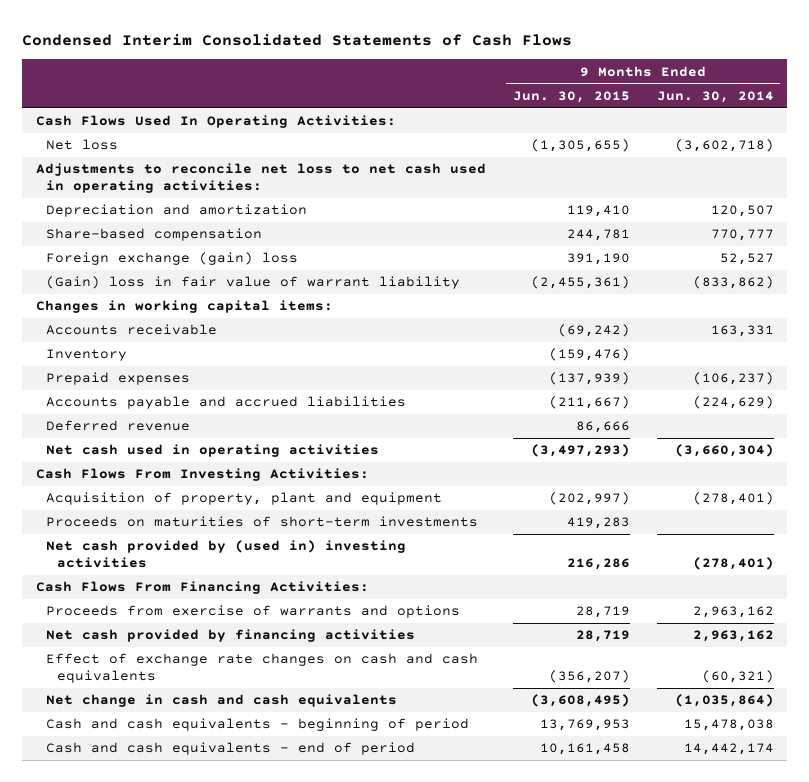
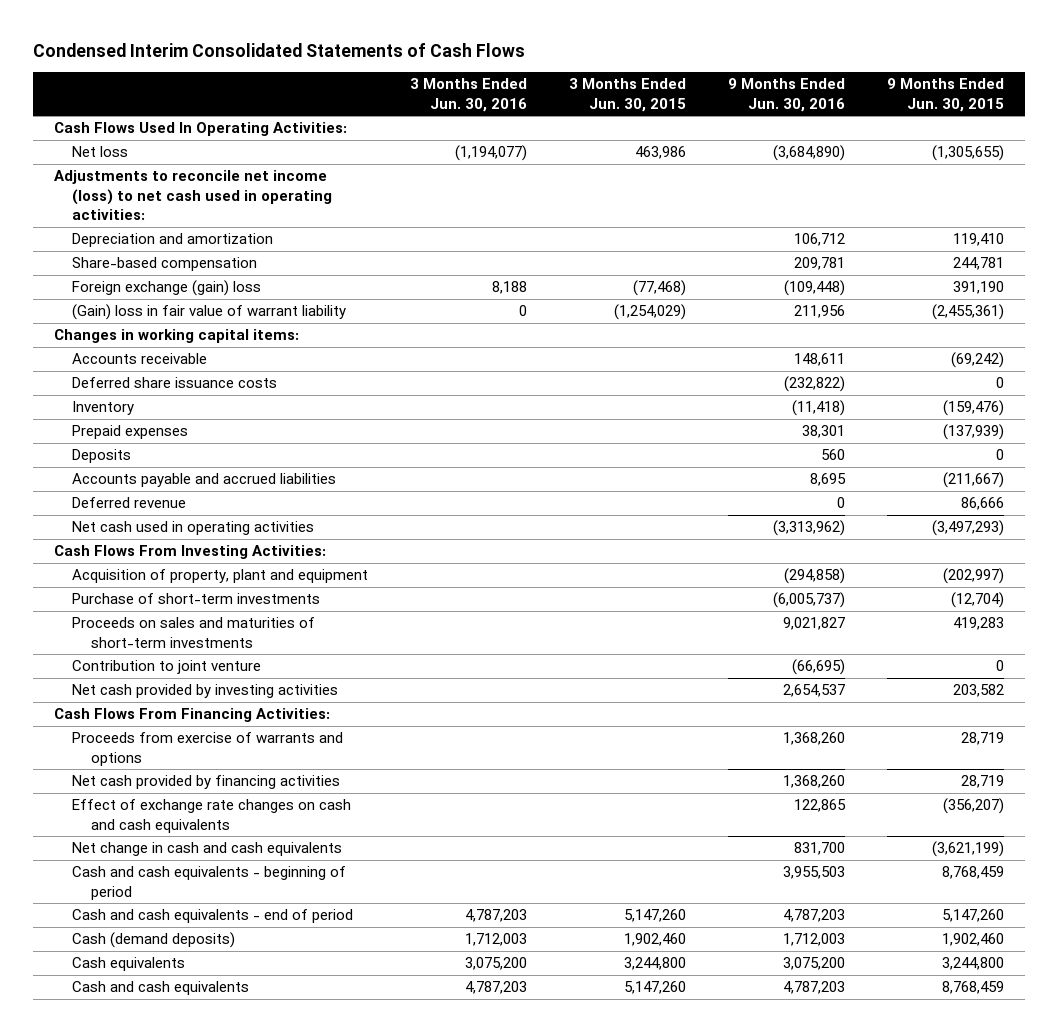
[656,90,774,103] Jun. 30, 2014 -> none
none -> [410,77,528,112] 3 Months Ended Jun. 30, 2016
none -> [569,77,687,112] 3 Months Ended Jun. 30, 2015
none -> [727,77,845,112] 9 Months Ended Jun. 30, 2016
[35,163,486,194] Adjustments to reconcile net loss to net cash used in operating activities: -> [54,170,333,221] Adjustments to reconcile net income (loss) to net cash used in operating activities:
none -> [72,377,278,389] Deferred share issuance costs
none -> [72,449,132,464] Deposits
none -> [72,593,321,605] Purchase of short-term investments
[46,516,479,528] Proceeds on maturities of short-term investments -> [72,617,316,648] Proceeds on sales and maturities of short-term investments
none -> [72,660,262,675] Contribution to joint venture
[46,540,407,569] Net cash provided by (used in) investing activities -> [72,684,339,699] Net cash provided by investing activities
[566,558,630,571] 216,286 -> [952,684,1004,698] 203,582
[530,694,630,708] (3,608,495) -> [931,841,1004,858] (3,621,199)
[539,719,630,732] 13,769,953 -> [941,866,1004,880] 8,768,459
[539,743,630,756] 10,161,458 -> [941,909,1004,923] 5,147,260
none -> [72,932,236,949] Cash (demand deposits)
none -> [72,957,186,972] Cash equivalents
none -> [72,981,250,996] Cash and cash equivalents

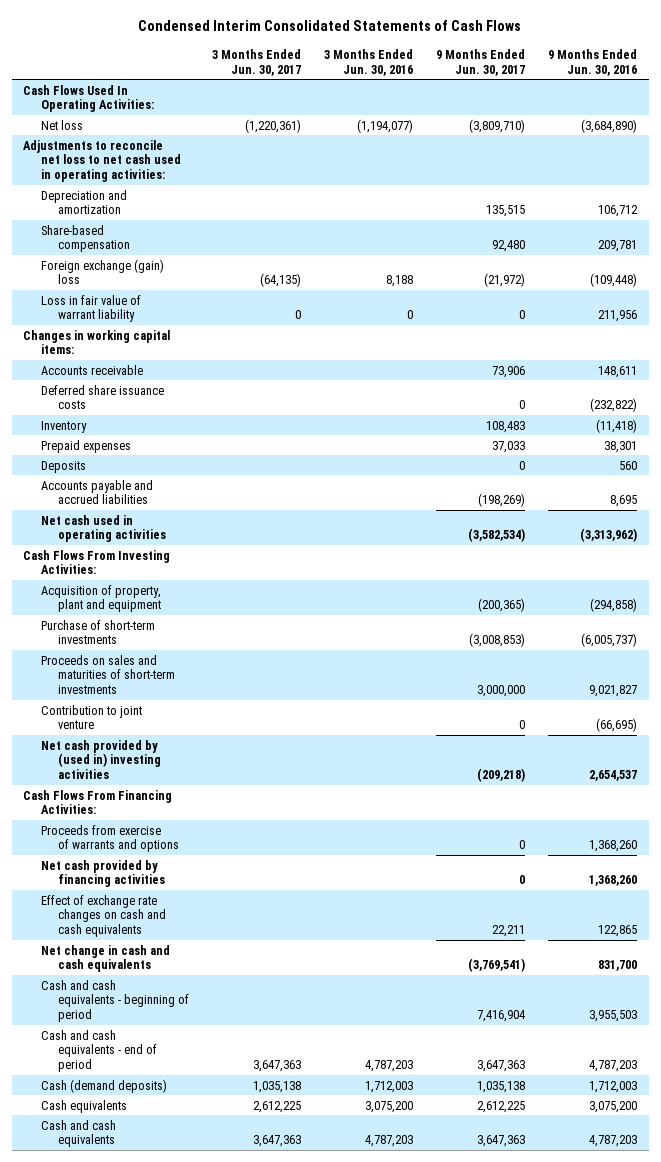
[569,77,687,112] 3 Months Ended Jun. 30, 2015 -> none
[886,77,1004,112] 9 Months Ended Jun. 30, 2015 -> none
none -> [212,48,302,76] 3 Months Ended Jun. 30, 2017
none -> [436,48,526,76] 9 Months Ended Jun. 30, 2017
[54,170,333,221] Adjustments to reconcile net income (loss) to net cash used in operating activities: -> [23,139,181,183] Adjustments to reconcile net loss to net cash used in operating activities:
[72,304,347,321] (Gain) loss in fair value of warrant liability -> [40,294,141,323] Loss in fair value of warrant liability
[72,497,187,509] Deferred revenue -> none
[72,684,339,699] Net cash provided by investing activities -> [40,739,162,780] Net cash provided by (used in) investing activities

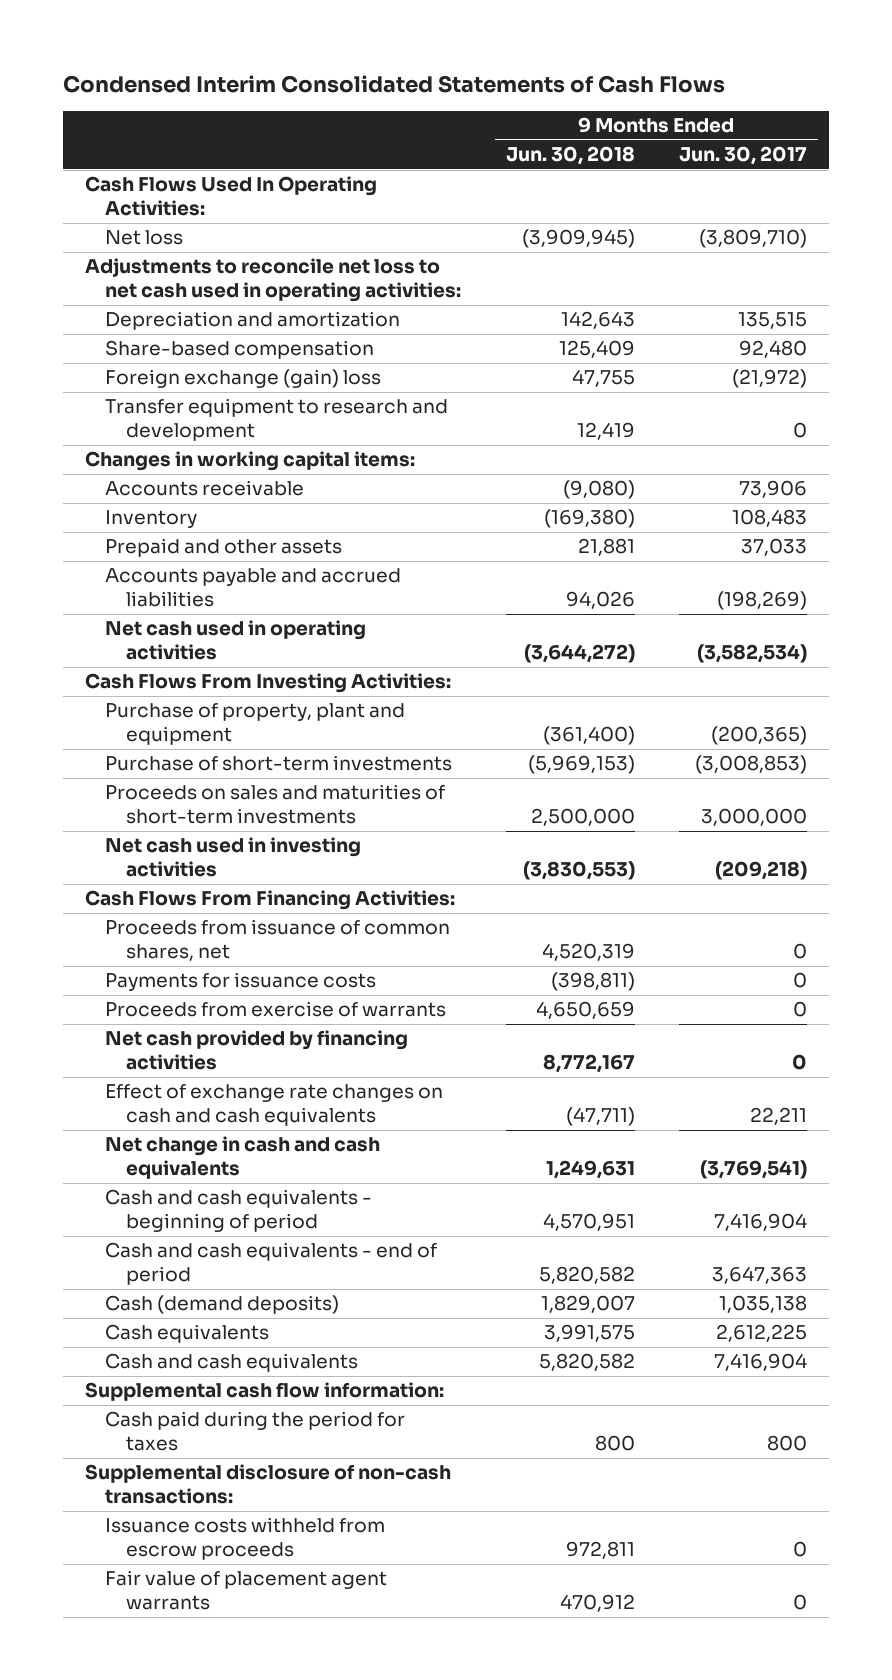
[212,48,302,76] 3 Months Ended Jun. 30, 2017 -> none
[324,48,414,76] 3 Months Ended Jun. 30, 2016 -> none
[548,48,638,76] 9 Months Ended Jun. 30, 2016 -> none
none -> [505,146,635,166] Jun. 30, 2018
[40,294,141,323] Loss in fair value of warrant liability -> none
none -> [105,398,449,442] Transfer equipment to research and development
[40,384,164,410] Deferred share issuance costs -> none
[40,460,86,473] Deposits -> none
[40,439,131,453] Prepaid expenses -> [105,538,343,558] Prepaid and other assets
[40,584,162,613] Acquisition of property, plant and equipment -> [105,703,406,746] Purchase of property, plant and equipment
[40,704,142,730] Contribution to joint venture -> none
[40,739,162,780] Net cash provided by (used in) investing activities -> [105,837,362,878] Net cash used in investing activities
none -> [105,919,451,962] Proceeds from issuance of common shares, net
none -> [105,972,377,992] Payments for issuance costs
[40,824,180,853] Proceeds from exercise of warrants and options -> [105,1001,447,1018] Proceeds from exercise of warrants
[477,1135,526,1148] 3,647,363 -> [714,1353,808,1372] 7,416,904
none -> [84,1382,444,1402] Supplemental cash flow information:
none -> [105,1411,406,1452] Cash paid during the period for taxes
none -> [84,1464,451,1505] Supplemental disclosure of non-cash transactions:
none -> [105,1517,386,1561] Issuance costs withheld from escrow proceeds
none -> [105,1570,388,1611] Fair value of placement agent warrants

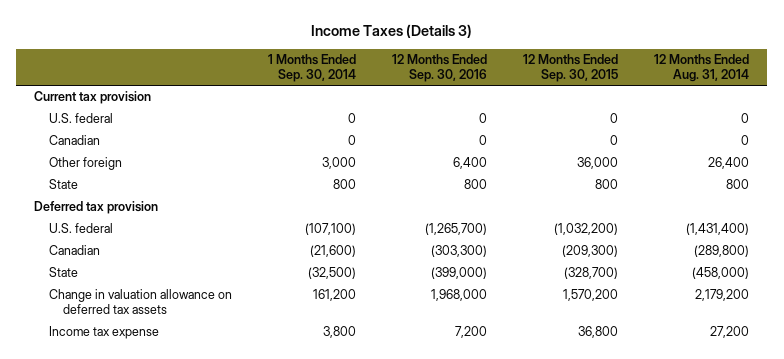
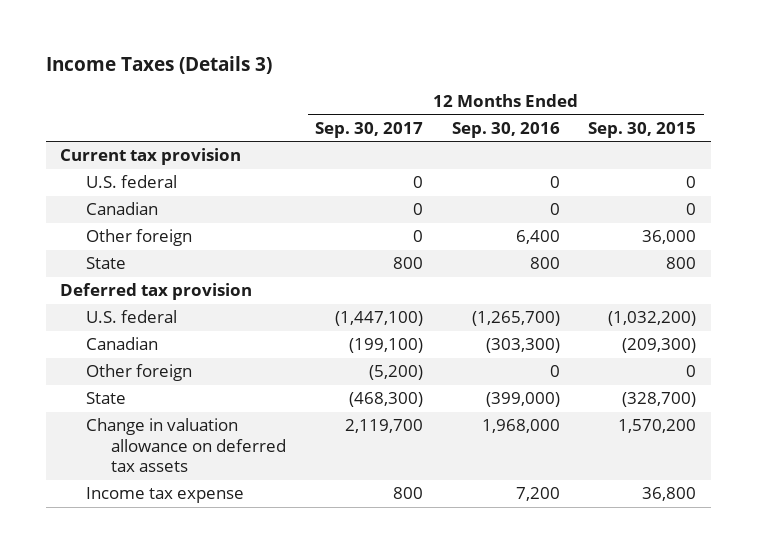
[267,54,356,83] 1 Months Ended Sep. 30, 2014 -> none
[654,54,750,83] 12 Months Ended Aug. 31, 2014 -> none
none -> [315,121,424,138] Sep. 30, 2017
none -> [85,364,192,382] Other foreign

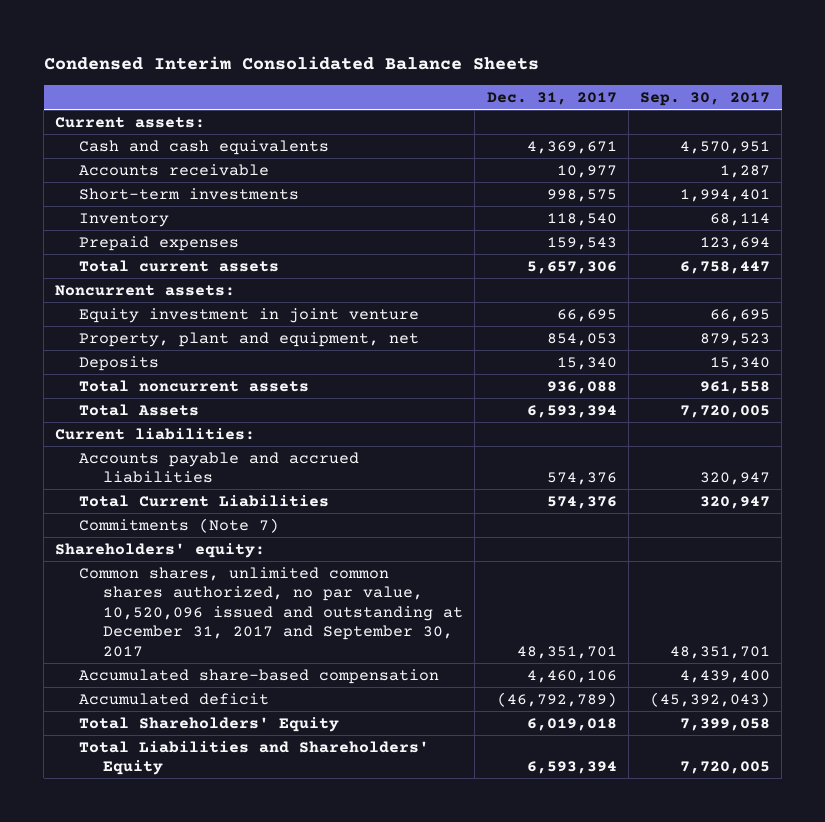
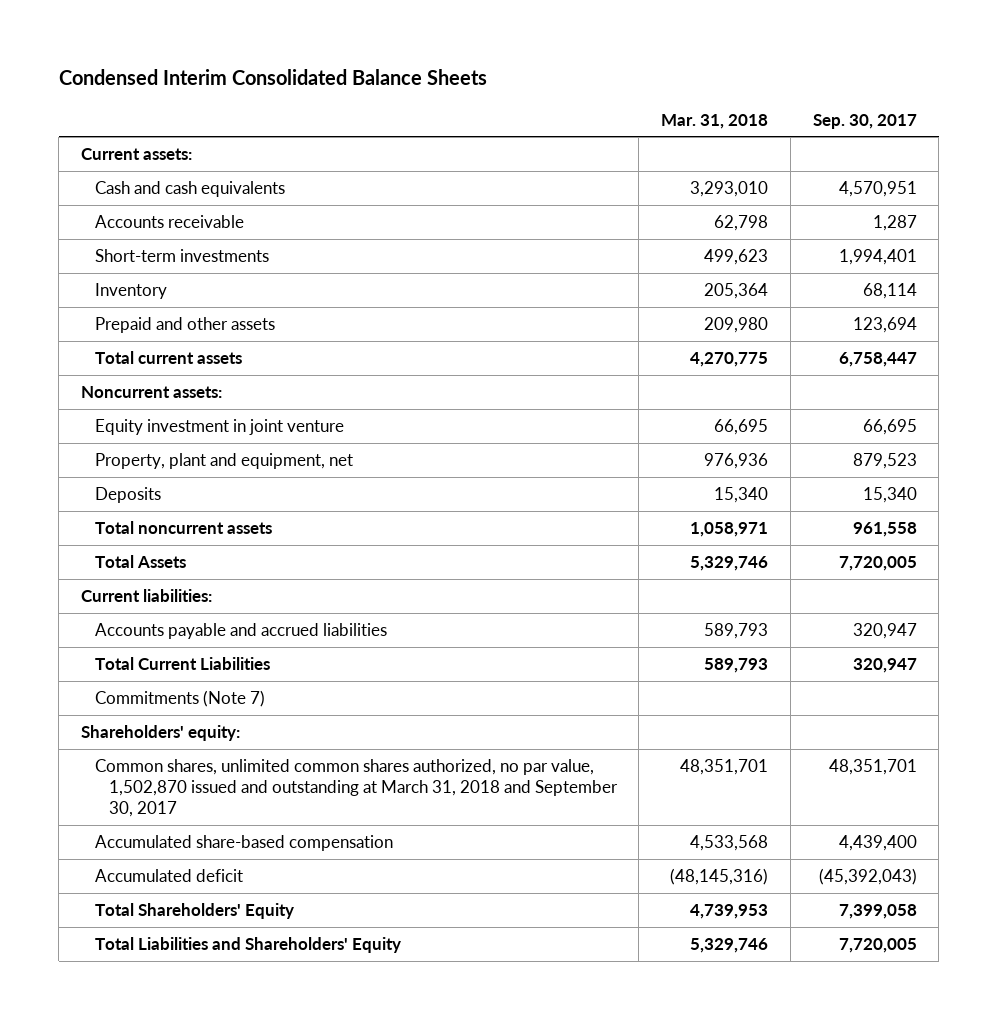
[486,91,617,105] Dec. 31, 2017 -> none
none -> [661,113,769,129] Mar. 31, 2018
[79,235,240,251] Prepaid expenses -> [94,317,275,334] Prepaid and other assets
[79,566,464,657] Common shares, unlimited common shares authorized, no par value, 10,520,096 issued and outstanding at December 31, 2017 and September 30, 2017 -> [94,759,618,818] Common shares, unlimited common shares authorized, no par value, 1,502,870 issued and outstanding at March 31, 2018 and September 30, 2017

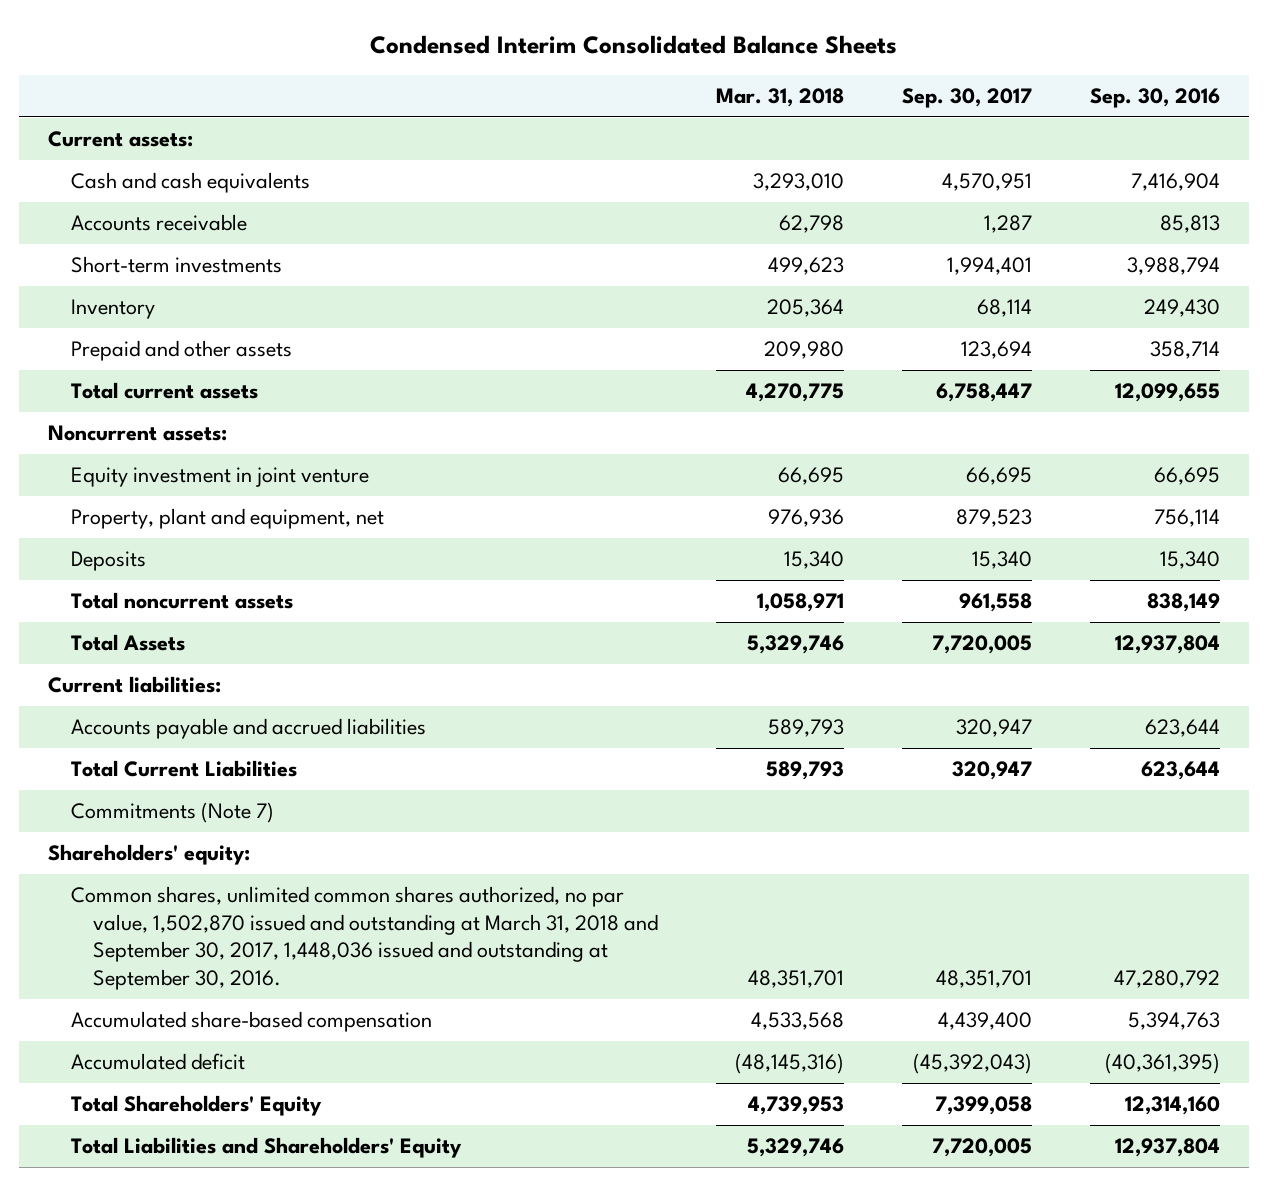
none -> [1090,87,1221,108] Sep. 30, 2016
[94,759,618,818] Common shares, unlimited common shares authorized, no par value, 1,502,870 issued and outstanding at March 31, 2018 and September 30, 2017 -> [70,886,659,991] Common shares, unlimited common shares authorized, no par value, 1,502,870 issued and outstanding at March 31, 2018 and September 30, 2017, 1,448,036 issued and outstanding at September 30, 2016.

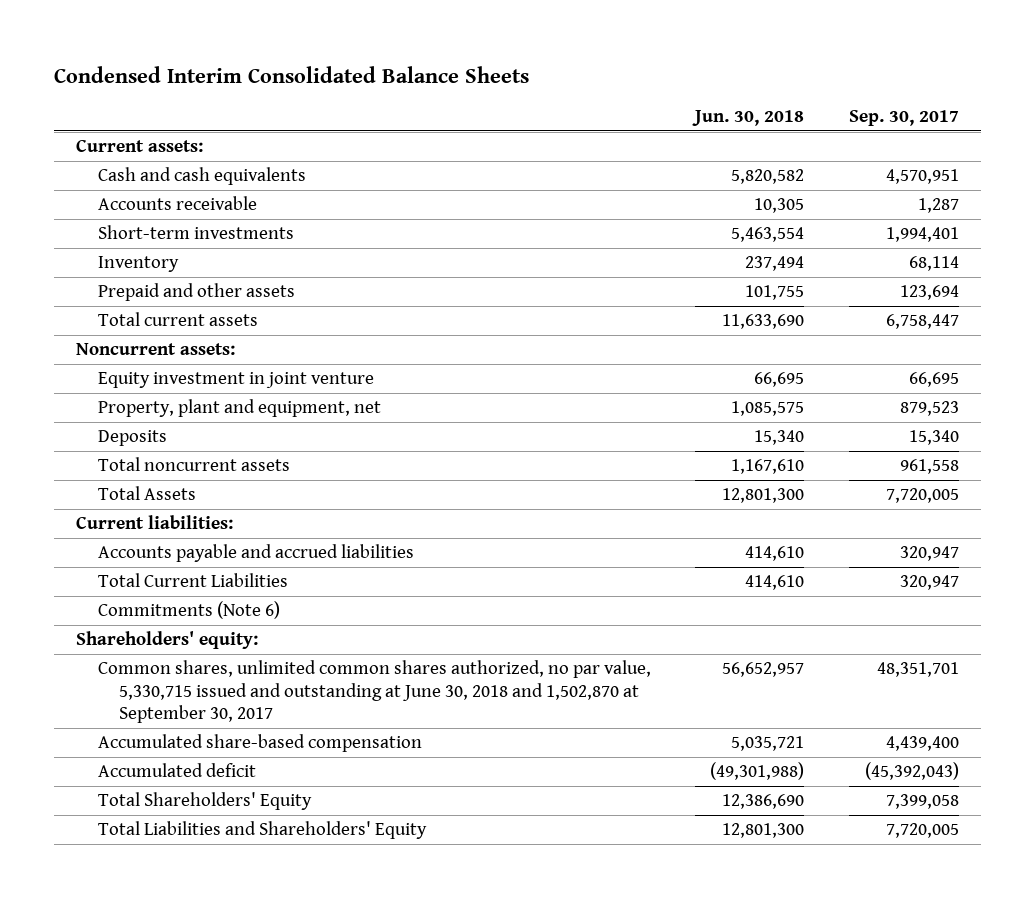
[716,87,845,107] Mar. 31, 2018 -> none
[1090,87,1221,108] Sep. 30, 2016 -> none
none -> [692,110,805,127] Jun. 30, 2018
[70,802,274,824] Commitments (Note 7) -> [97,601,280,620] Commitments (Note 6)
[70,886,659,991] Common shares, unlimited common shares authorized, no par value, 1,502,870 issued and outstanding at March 31, 2018 and September 30, 2017, 1,448,036 issued and outstanding at September 30, 2016. -> [97,660,651,724] Common shares, unlimited common shares authorized, no par value, 5,330,715 issued and outstanding at June 30, 2018 and 1,502,870 at September 30, 2017

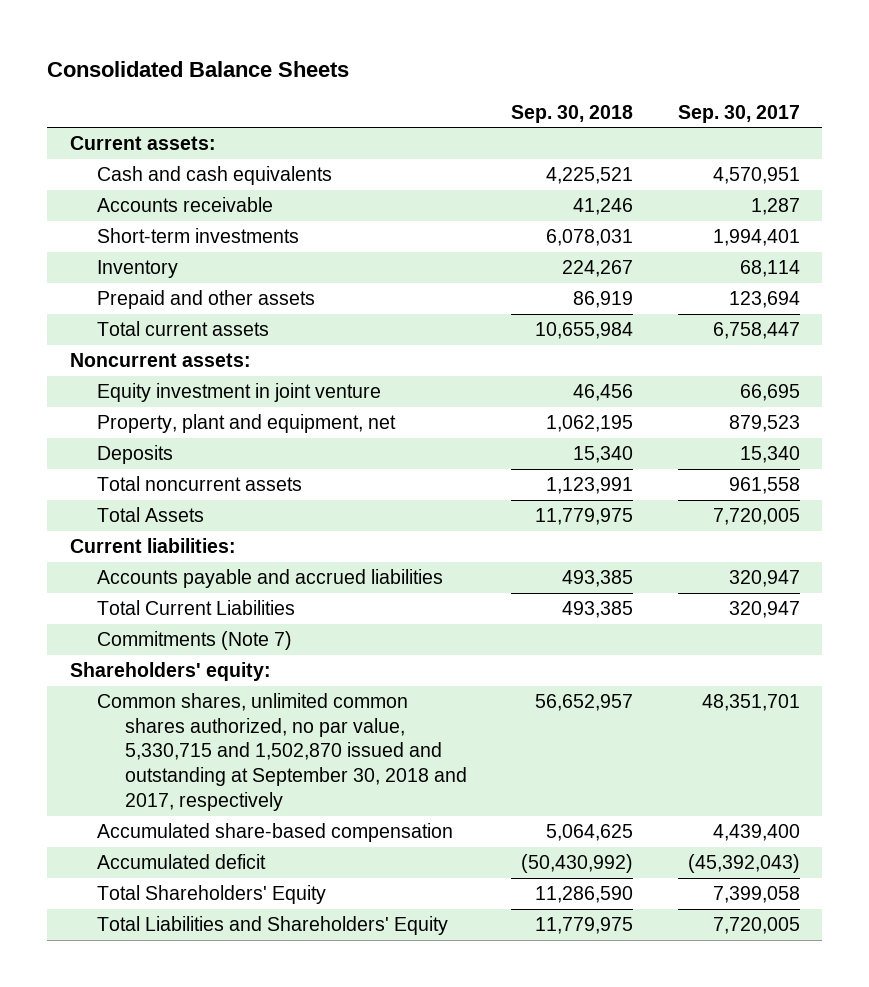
[53,66,529,84] Condensed Interim Consolidated Balance Sheets -> [47,61,350,78] Consolidated Balance Sheets
[692,110,805,127] Jun. 30, 2018 -> none
none -> [511,104,634,123] Sep. 30, 2018
[97,601,280,620] Commitments (Note 6) -> [97,631,293,651] Commitments (Note 7)
[97,660,651,724] Common shares, unlimited common shares authorized, no par value, 5,330,715 issued and outstanding at June 30, 2018 and 1,502,870 at September 30, 2017 -> [97,693,467,811] Common shares, unlimited common shares authorized, no par value, 5,330,715 and 1,502,870 issued and outstanding at September 30, 2018 and 2017, respectively

